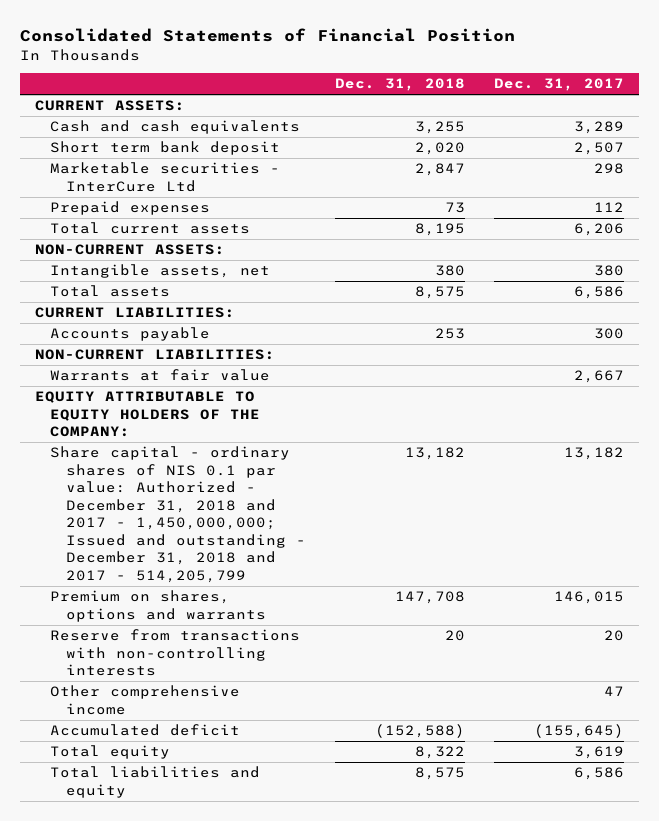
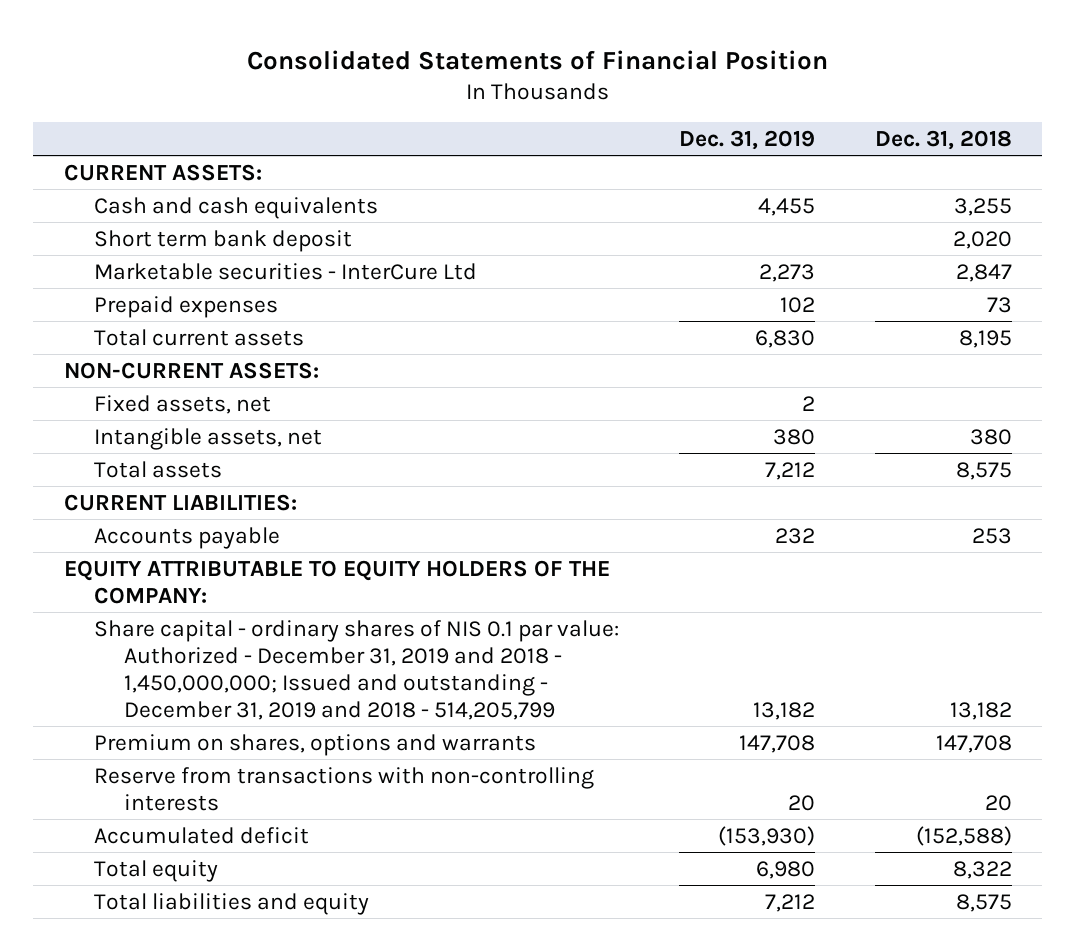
[493,78,624,92] Dec. 31, 2017 -> none
none -> [678,129,815,150] Dec. 31, 2019
none -> [93,394,271,414] Fixed assets, net
[34,349,275,361] NON-CURRENT LIABILITIES: -> none
[50,369,271,382] Warrants at fair value -> none
[50,446,306,584] Share capital - ordinary shares of NIS 0.1 par value: Authorized - December 31, 2018 and 2017 - 1,450,000,000; Issued and outstanding - December 31, 2018 and 2017 - 514,205,799 -> [93,619,619,720] Share capital - ordinary shares of NIS 0.1 par value: Authorized - December 31, 2019 and 2018 - 1,450,000,000; Issued and outstanding - December 31, 2019 and 2018 - 514,205,799
[50,685,241,715] Other comprehensive income -> none

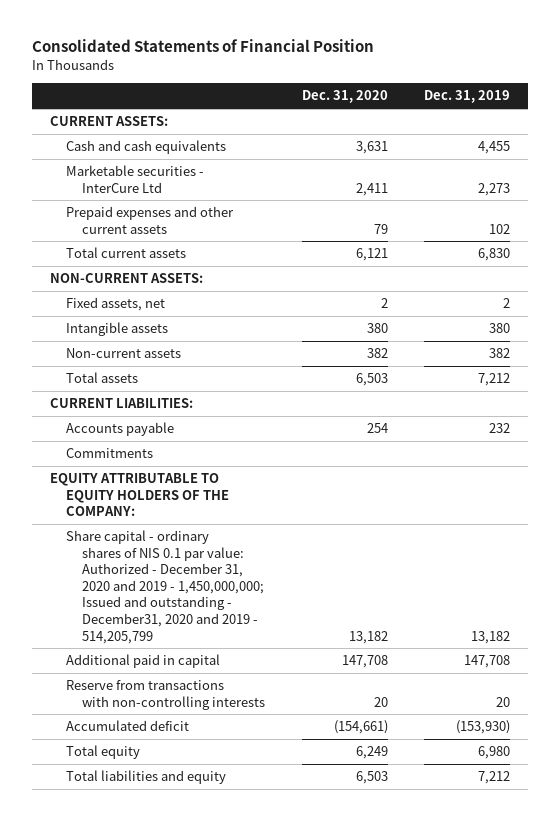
[875,129,1013,150] Dec. 31, 2018 -> none
none -> [301,90,388,104] Dec. 31, 2020
[93,229,352,252] Short term bank deposit -> none
[93,295,278,318] Prepaid expenses -> [66,206,235,234] Prepaid expenses and other current assets
[93,427,322,450] Intangible assets, net -> [66,322,169,337] Intangible assets
none -> [66,348,182,359] Non-current assets
none -> [66,448,154,459] Commitments
[93,619,619,720] Share capital - ordinary shares of NIS 0.1 par value: Authorized - December 31, 2019 and 2018 - 1,450,000,000; Issued and outstanding - December 31, 2019 and 2018 - 514,205,799 -> [66,530,265,644] Share capital - ordinary shares of NIS 0.1 par value: Authorized - December 31, 2020 and 2019 - 1,450,000,000; Issued and outstanding - December31, 2020 and 2019 - 514,205,799
[93,733,536,756] Premium on shares, options and warrants -> [66,654,221,669] Additional paid in capital

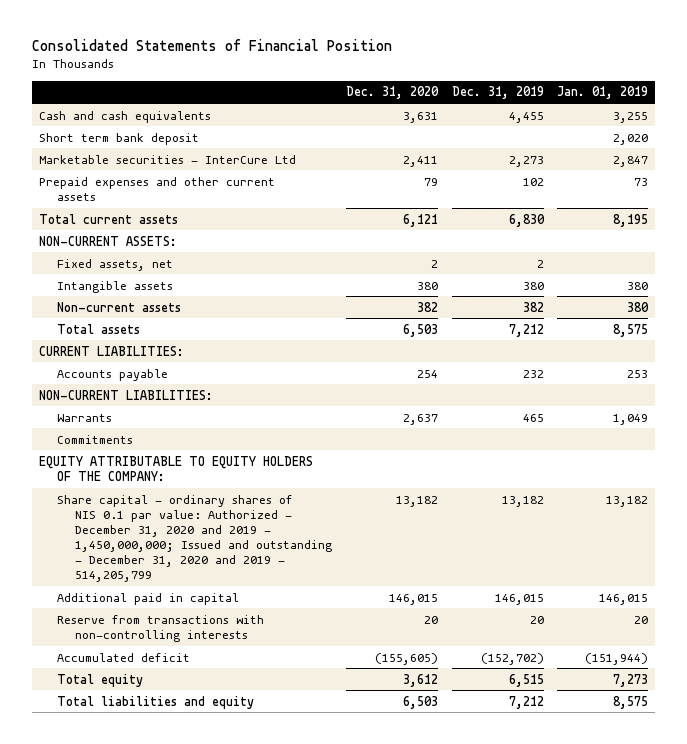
none -> [557,86,649,100] Jan. 01, 2019
[50,116,169,127] CURRENT ASSETS: -> none
none -> [38,132,199,145] Short term bank deposit
none -> [38,389,213,400] NON-CURRENT LIABILITIES:
none -> [56,413,112,422] Warrants
[66,530,265,644] Share capital - ordinary shares of NIS 0.1 par value: Authorized - December 31, 2020 and 2019 - 1,450,000,000; Issued and outstanding - December31, 2020 and 2019 - 514,205,799 -> [56,494,333,583] Share capital - ordinary shares of NIS 0.1 par value: Authorized - December 31, 2020 and 2019 - 1,450,000,000; Issued and outstanding - December 31, 2020 and 2019 - 514,205,799
[341,655,388,669] 147,708 -> [388,593,438,605] 146,015
[464,655,511,669] 147,708 -> [494,593,544,605] 146,015
[333,720,388,735] (154,661) -> [374,652,438,665] (155,605)
[456,720,511,735] (153,930) -> [480,652,544,665] (152,702)
[355,746,388,760] 6,249 -> [402,673,438,687] 3,612
[478,746,511,760] 6,980 -> [508,673,544,687] 6,515

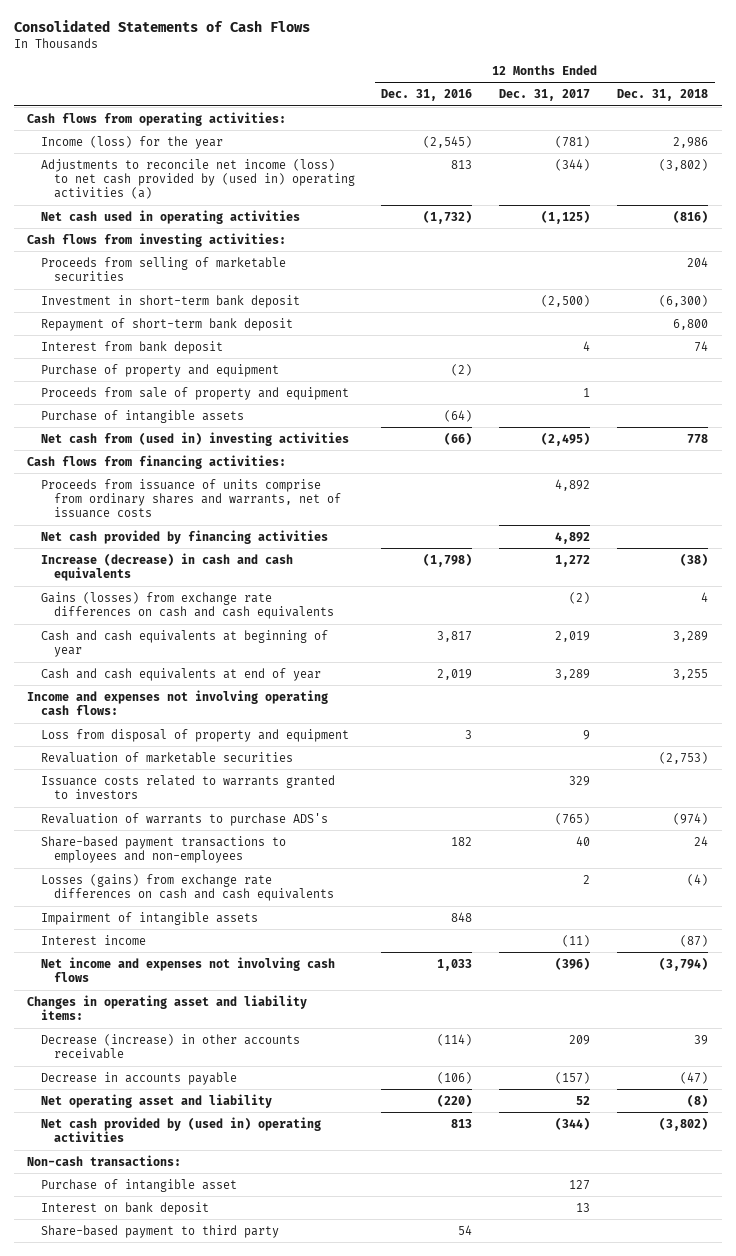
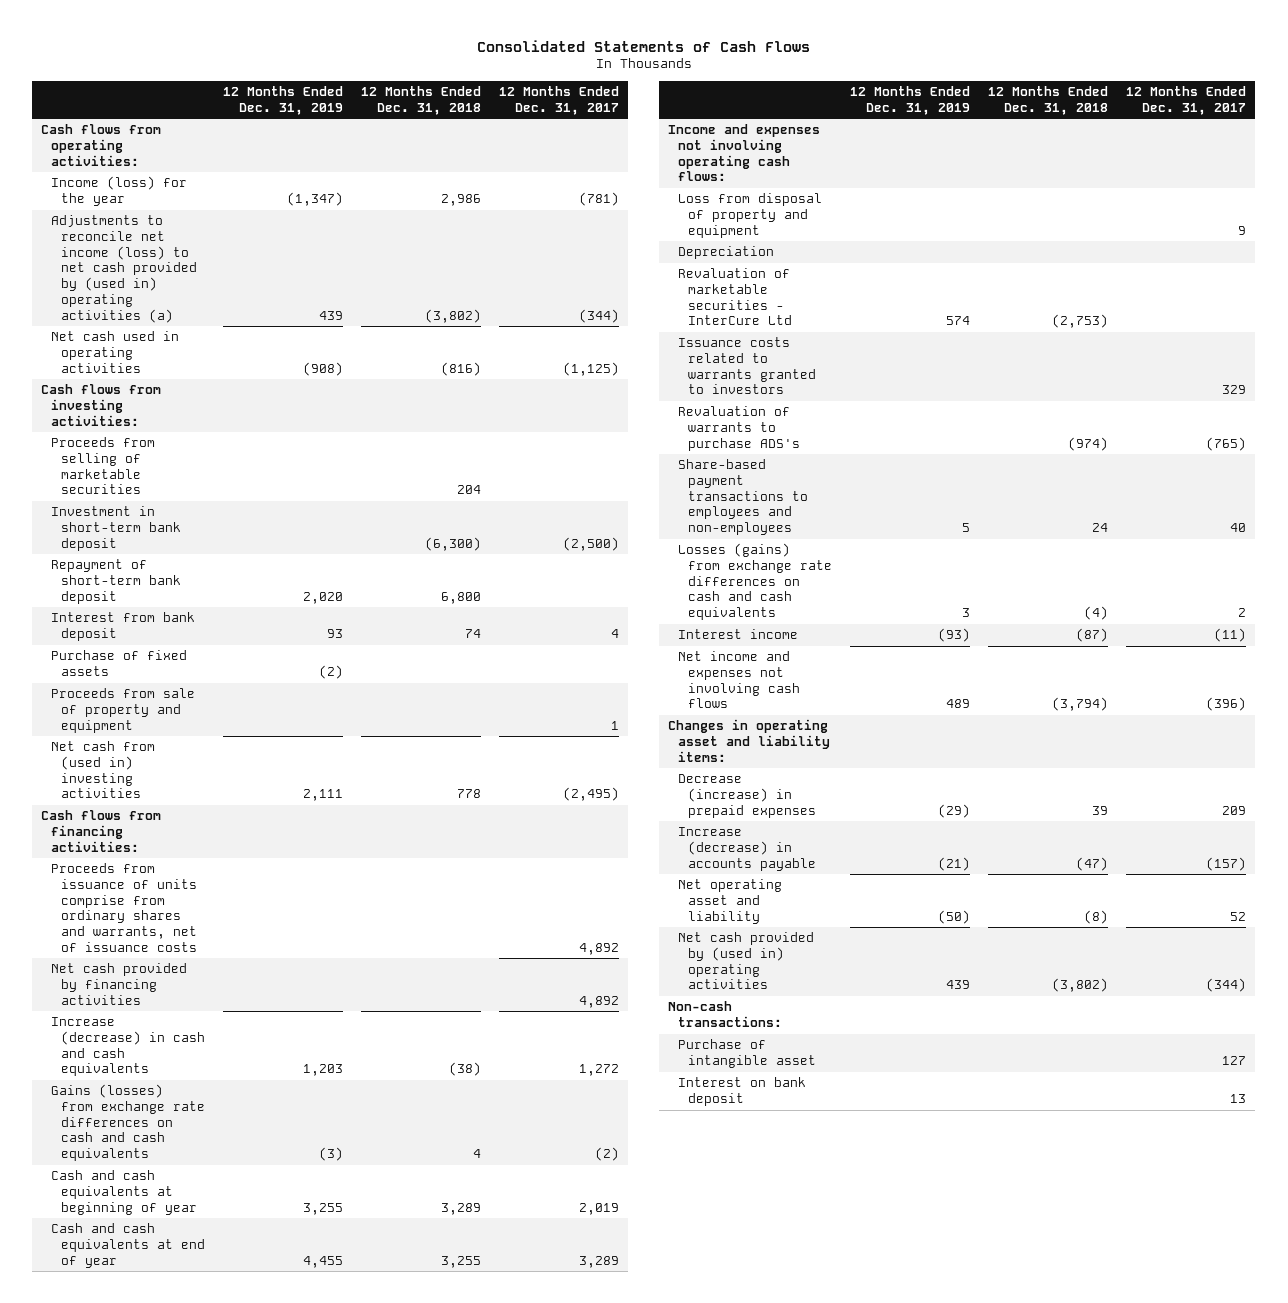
[381,89,473,102] Dec. 31, 2016 -> none
none -> [223,86,344,115] 12 Months Ended Dec. 31, 2019
[40,363,279,377] Purchase of property and equipment -> [51,650,188,677] Purchase of fixed assets
[40,409,244,423] Purchase of intangible assets -> none
none -> [678,246,775,260] Depreciation
[40,751,293,763] Revaluation of marketable securities -> [678,268,792,326] Revaluation of marketable securities - InterCure Ltd
[40,911,258,925] Impairment of intangible assets -> none
[40,1033,300,1060] Decrease (increase) in other accounts receivable -> [678,774,816,818] Decrease (increase) in prepaid expenses
[40,1071,237,1085] Decrease in accounts payable -> [678,827,816,871] Increase (decrease) in accounts payable
[40,1224,279,1238] Share-based payment to third party -> none

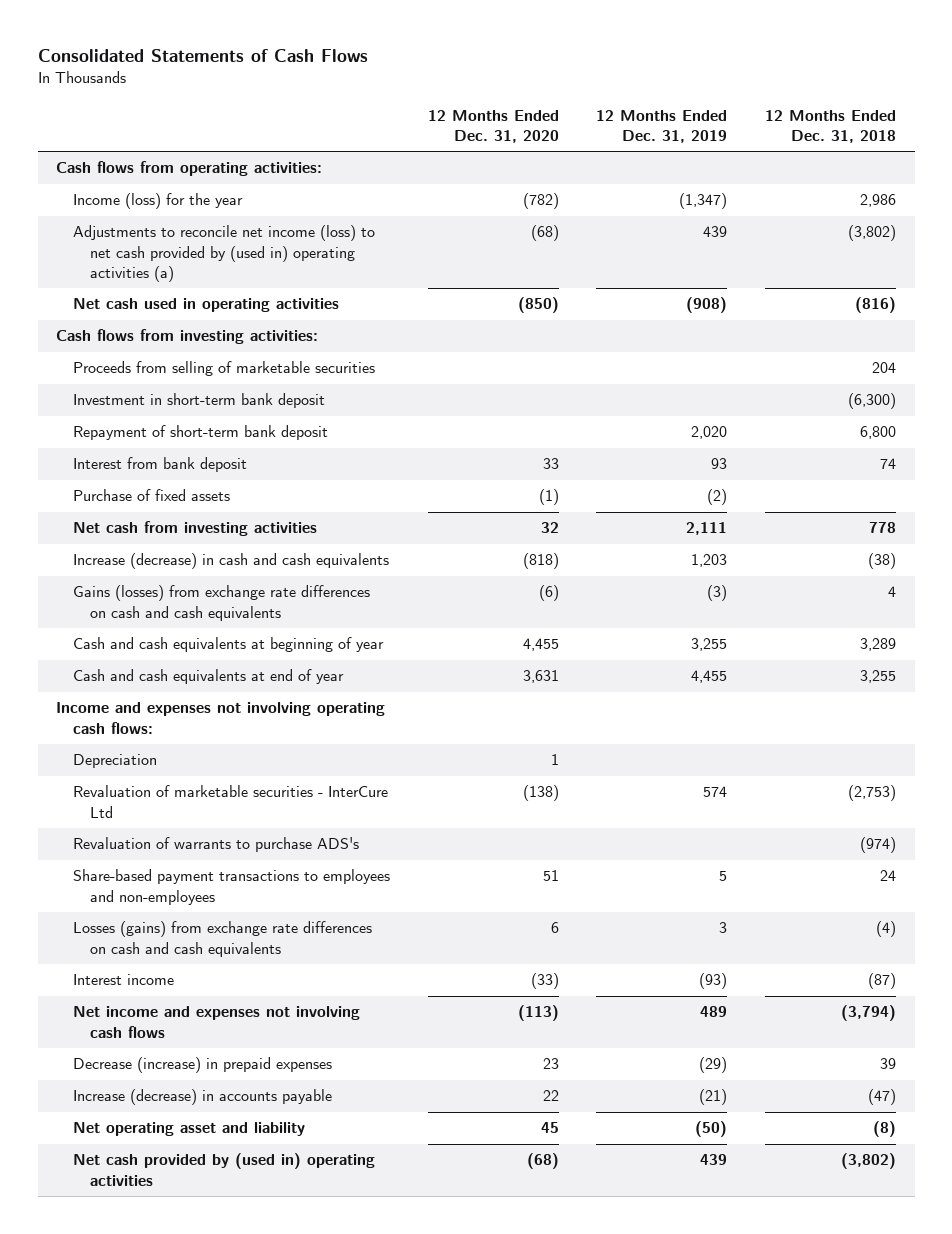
[499,86,620,115] 12 Months Ended Dec. 31, 2017 -> none
none -> [427,109,559,143] 12 Months Ended Dec. 31, 2020
[51,688,196,733] Proceeds from sale of property and equipment -> none
[41,810,162,852] Cash flows from financing activities: -> none
[51,863,197,952] Proceeds from issuance of units comprise from ordinary shares and warrants, net of issuance costs -> none
[51,963,188,1005] Net cash provided by financing activities -> none
[51,741,156,799] Net cash from (used in) investing activities -> [73,521,318,537] Net cash from investing activities
[678,193,823,238] Loss from disposal of property and equipment -> none
[678,337,816,395] Issuance costs related to warrants granted to investors -> none
[668,719,831,762] Changes in operating asset and liability items: -> none
[668,1001,783,1028] Non-cash transactions: -> none
[678,1039,816,1069] Purchase of intangible asset -> none
[678,1077,807,1107] Interest on bank deposit -> none

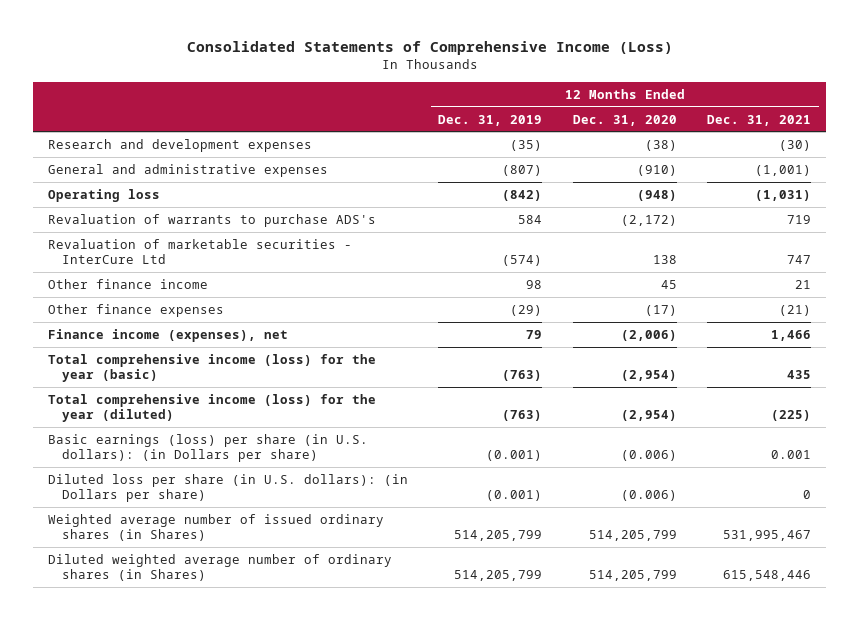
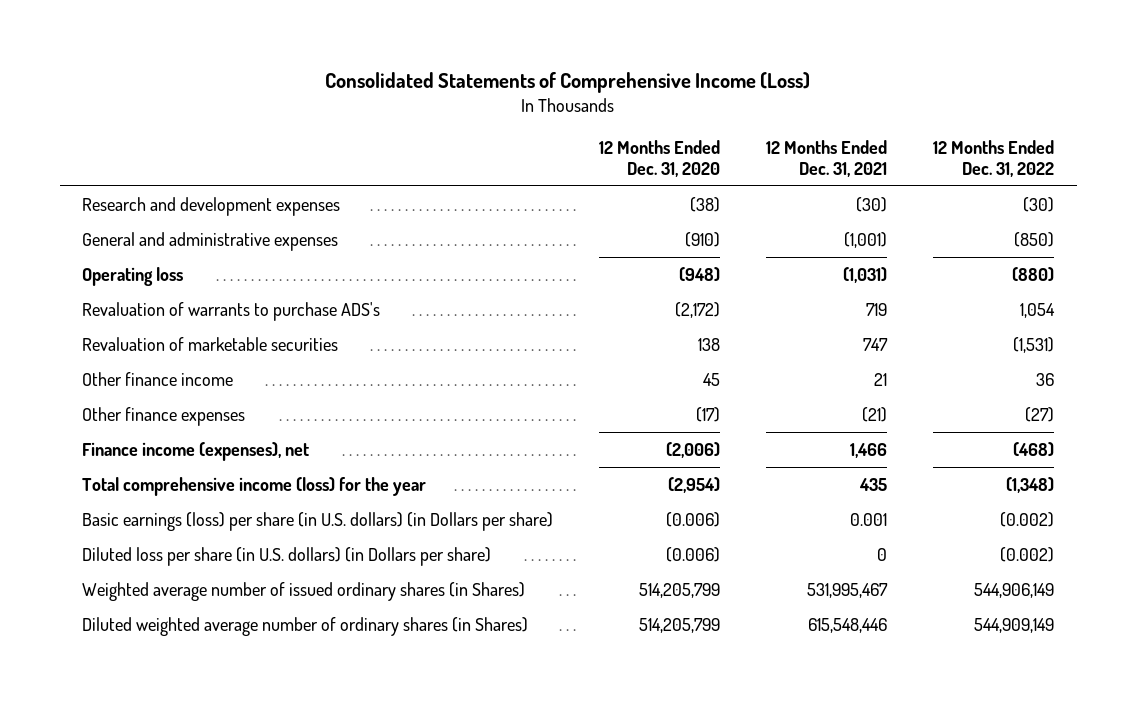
[438,114,543,126] Dec. 31, 2019 -> none
none -> [932,140,1054,177] 12 Months Ended Dec. 31, 2022
[47,238,352,265] Revaluation of marketable securities - InterCure Ltd -> [82,337,339,352] Revaluation of marketable securities
[47,353,376,383] Total comprehensive income (loss) for the year (basic) -> none
[47,393,376,423] Total comprehensive income (loss) for the year (diluted) -> [82,477,427,497] Total comprehensive income (loss) for the year
[771,410,812,422] (225) -> [859,478,888,492] 435
[47,433,368,463] Basic earnings (loss) per share (in U.S. dollars): (in Dollars per share) -> [82,512,554,532] Basic earnings (loss) per share (in U.S. dollars) (in Dollars per share)
[47,473,408,503] Diluted loss per share (in U.S. dollars): (in Dollars per share) -> [82,547,492,567] Diluted loss per share (in U.S. dollars) (in Dollars per share)

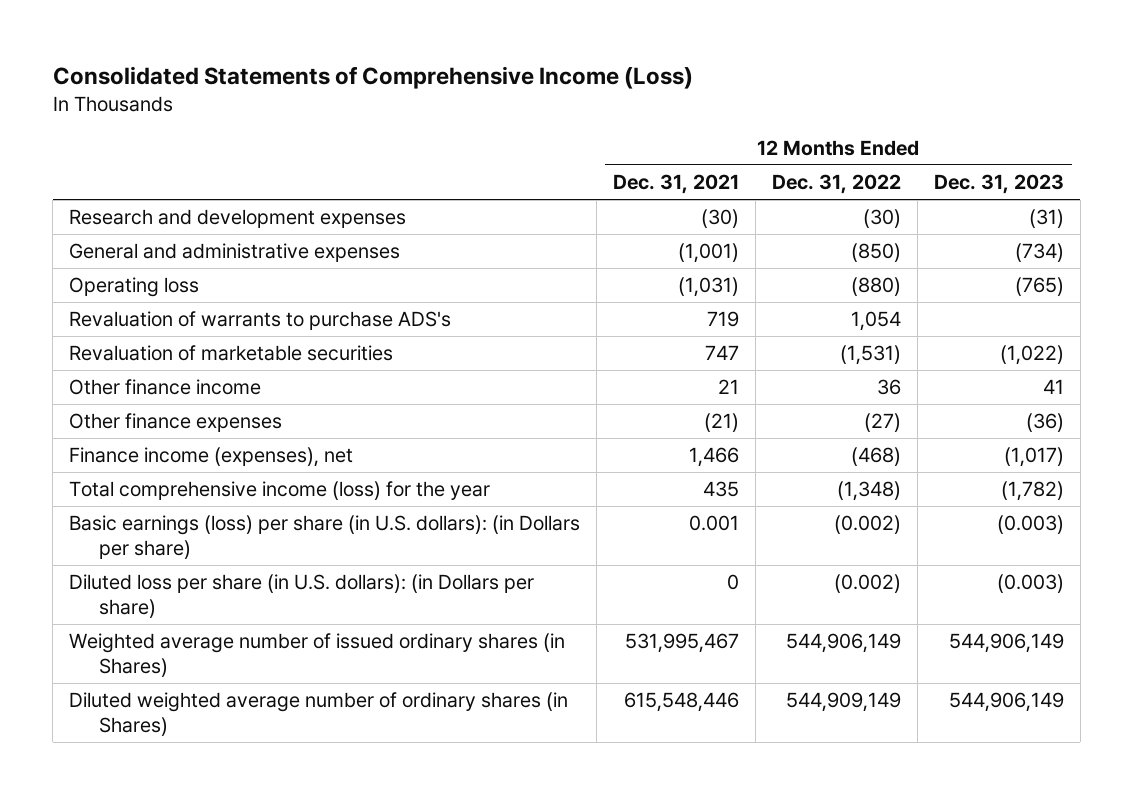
[599,140,721,177] 12 Months Ended Dec. 31, 2020 -> none
none -> [933,174,1064,195] Dec. 31, 2023
[82,512,554,532] Basic earnings (loss) per share (in U.S. dollars) (in Dollars per share) -> [68,515,580,559] Basic earnings (loss) per share (in U.S. dollars): (in Dollars per share)
[82,547,492,567] Diluted loss per share (in U.S. dollars) (in Dollars per share) -> [68,574,534,618] Diluted loss per share (in U.S. dollars): (in Dollars per share)

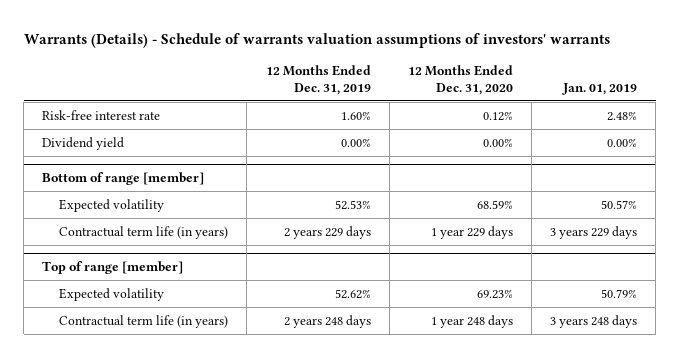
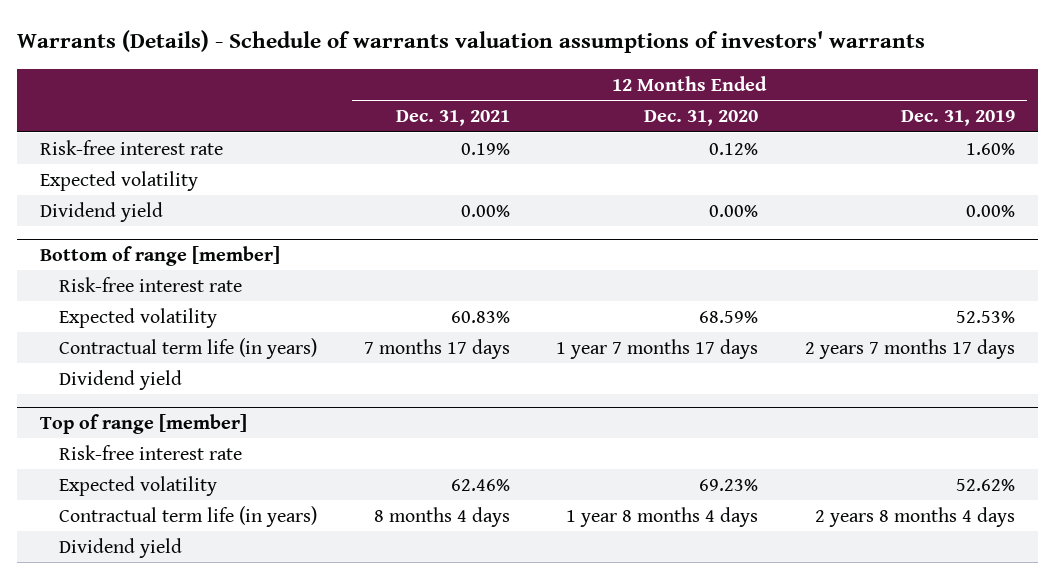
[562,82,638,95] Jan. 01, 2019 -> none
none -> [395,110,510,127] Dec. 31, 2021
none -> [40,170,199,191] Expected volatility
none -> [59,276,243,292] Risk-free interest rate
[283,225,371,239] 2 years 229 days -> [805,338,1016,359] 2 years 7 months 17 days
[430,225,513,239] 1 year 229 days -> [556,338,759,359] 1 year 7 months 17 days
none -> [59,369,183,390] Dividend yield
none -> [59,444,243,460] Risk-free interest rate
[283,314,371,328] 2 years 248 days -> [815,506,1016,527] 2 years 8 months 4 days
[430,314,513,328] 1 year 248 days -> [566,506,759,527] 1 year 8 months 4 days
none -> [59,537,183,558] Dividend yield

